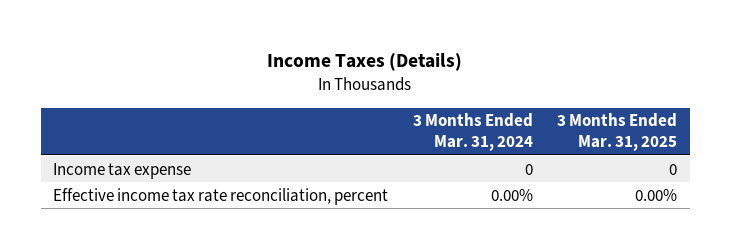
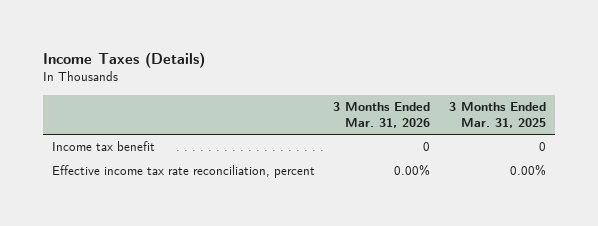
[412,113,533,152] 3 Months Ended Mar. 31, 2024 -> none
none -> [333,102,431,129] 3 Months Ended Mar. 31, 2026
[53,162,192,179] Income tax expense -> [52,141,156,152] Income tax benefit

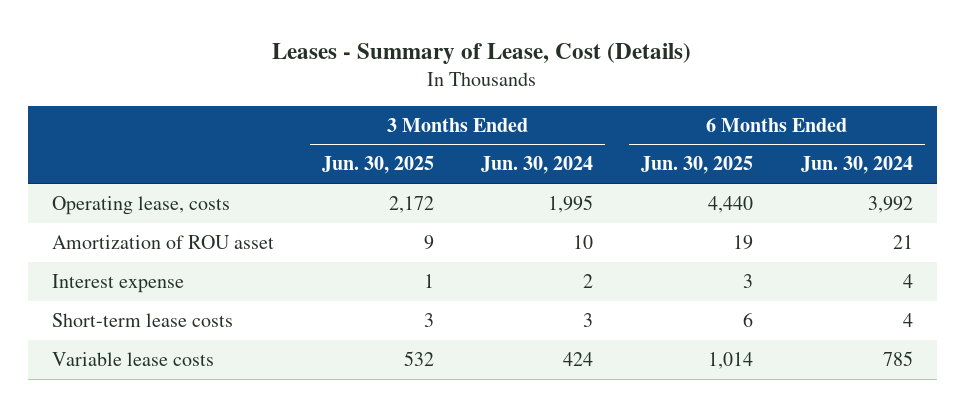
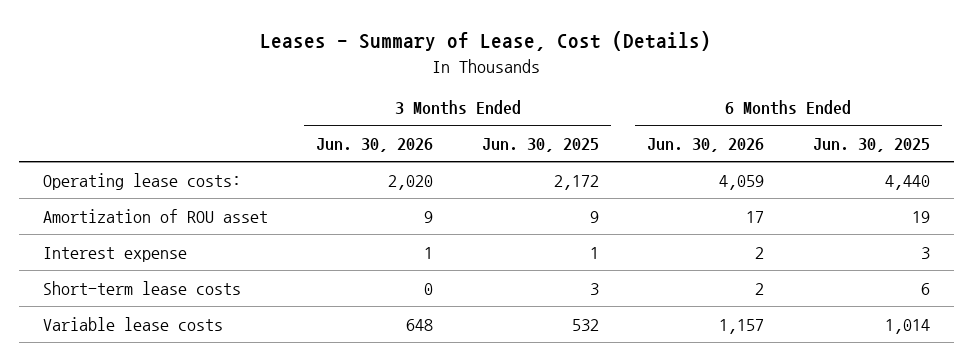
[481,156,594,175] Jun. 30, 2024 -> none
[801,156,914,175] Jun. 30, 2024 -> none
none -> [316,138,434,153] Jun. 30, 2026
none -> [647,138,765,153] Jun. 30, 2026
[51,195,230,215] Operating lease, costs -> [42,172,241,190] Operating lease costs:

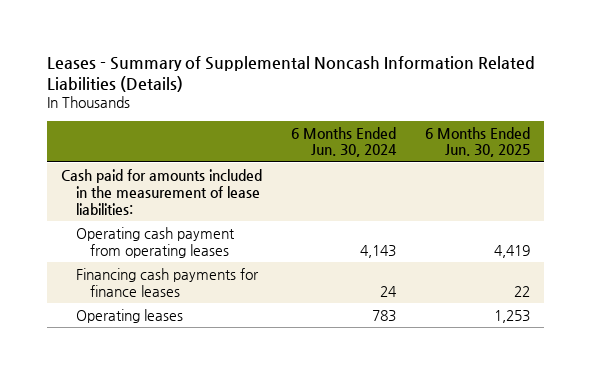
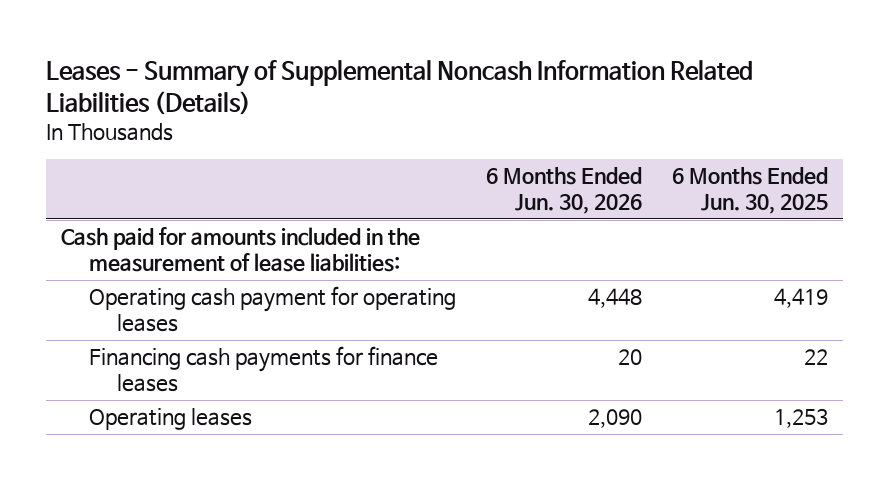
[291,126,398,158] 6 Months Ended Jun. 30, 2024 -> none
none -> [485,167,642,215] 6 Months Ended Jun. 30, 2026
[75,226,235,258] Operating cash payment from operating leases -> [89,286,457,333] Operating cash payment for operating leases

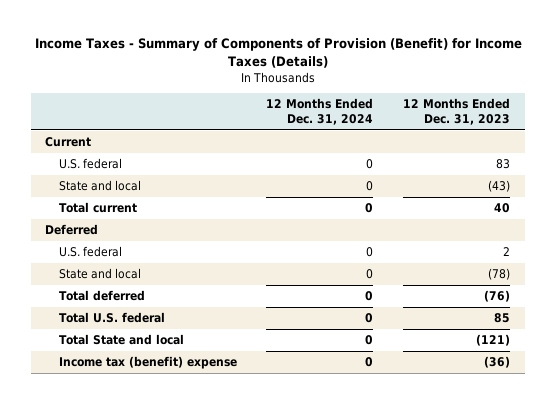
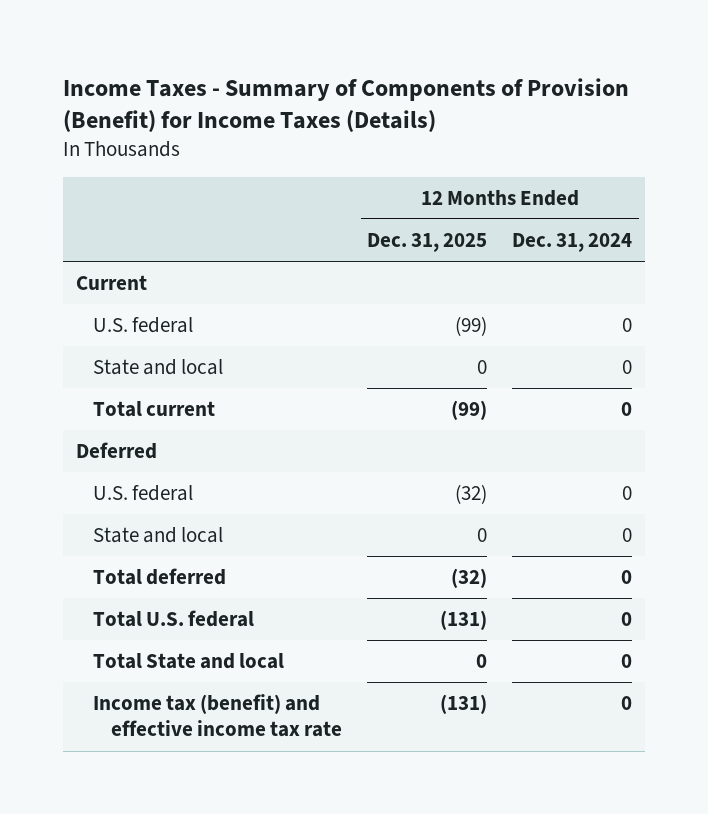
[402,98,510,125] 12 Months Ended Dec. 31, 2023 -> none
none -> [367,232,488,252] Dec. 31, 2025
[58,356,237,370] Income tax (benefit) expense -> [93,693,342,738] Income tax (benefit) and effective income tax rate

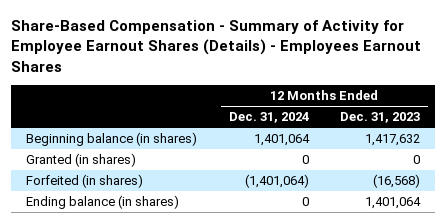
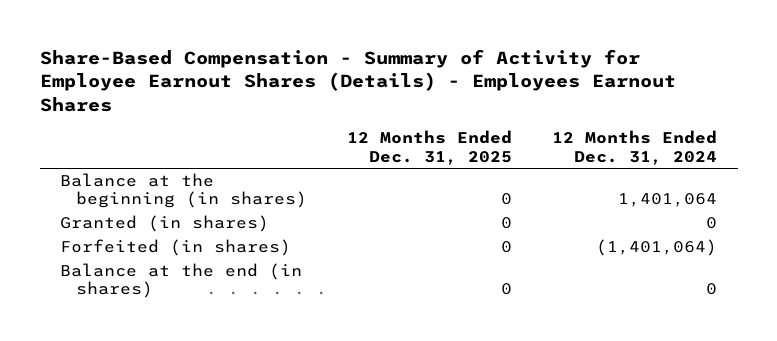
[339,112,420,124] Dec. 31, 2023 -> none
none -> [347,130,513,165] 12 Months Ended Dec. 31, 2025
[26,132,198,147] Beginning balance (in shares) -> [59,173,307,209] Balance at the beginning (in shares)
[26,195,180,210] Ending balance (in shares) -> [59,263,302,299] Balance at the end (in shares)

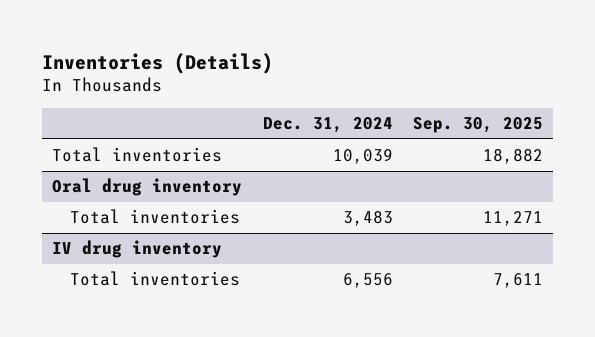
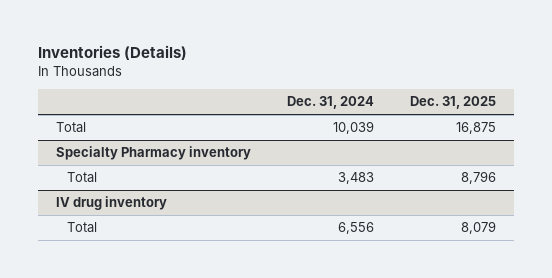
[412,117,543,134] Sep. 30, 2025 -> none
none -> [409,96,496,110] Dec. 31, 2025
[52,178,243,197] Oral drug inventory -> none
[52,147,223,163] Total inventories -> [56,122,87,134] Total
none -> [56,146,252,161] Specialty Pharmacy inventory
[69,209,240,225] Total inventories -> [66,172,97,184] Total
[69,271,240,287] Total inventories -> [66,222,97,234] Total

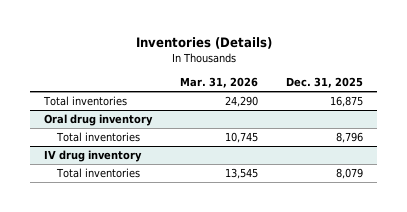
[286,96,374,110] Dec. 31, 2024 -> none
none -> [180,77,259,89] Mar. 31, 2026
[56,146,252,161] Specialty Pharmacy inventory -> none
[56,122,87,134] Total -> [42,96,127,107] Total inventories
none -> [43,114,153,127] Oral drug inventory
[66,172,97,184] Total -> [55,132,140,143] Total inventories
[66,222,97,234] Total -> [55,168,140,179] Total inventories

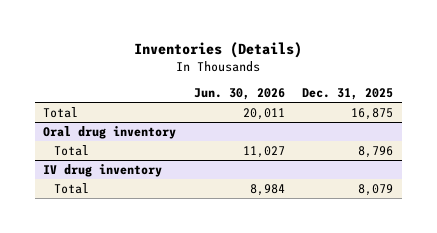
[180,77,259,89] Mar. 31, 2026 -> none
none -> [193,88,285,101] Jun. 30, 2026
[42,96,127,107] Total inventories -> [43,106,79,118] Total
[55,132,140,143] Total inventories -> [53,144,89,156] Total
[55,168,140,179] Total inventories -> [53,182,89,194] Total

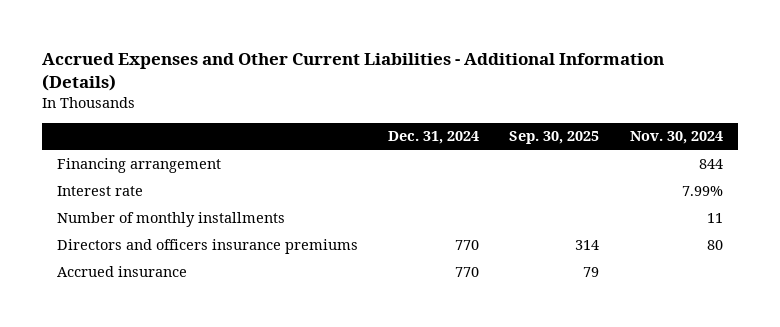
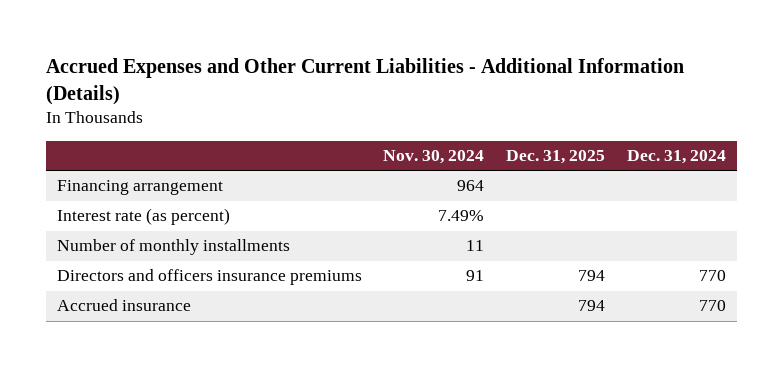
[509,131,600,145] Sep. 30, 2025 -> none
none -> [506,150,606,165] Dec. 31, 2025
[698,158,723,169] 844 -> [457,180,485,192] 964
[57,185,144,196] Interest rate -> [56,208,230,226] Interest rate (as percent)
[681,185,723,196] 7.99% -> [438,210,485,222] 7.49%
[706,239,723,250] 80 -> [466,270,485,282] 91

